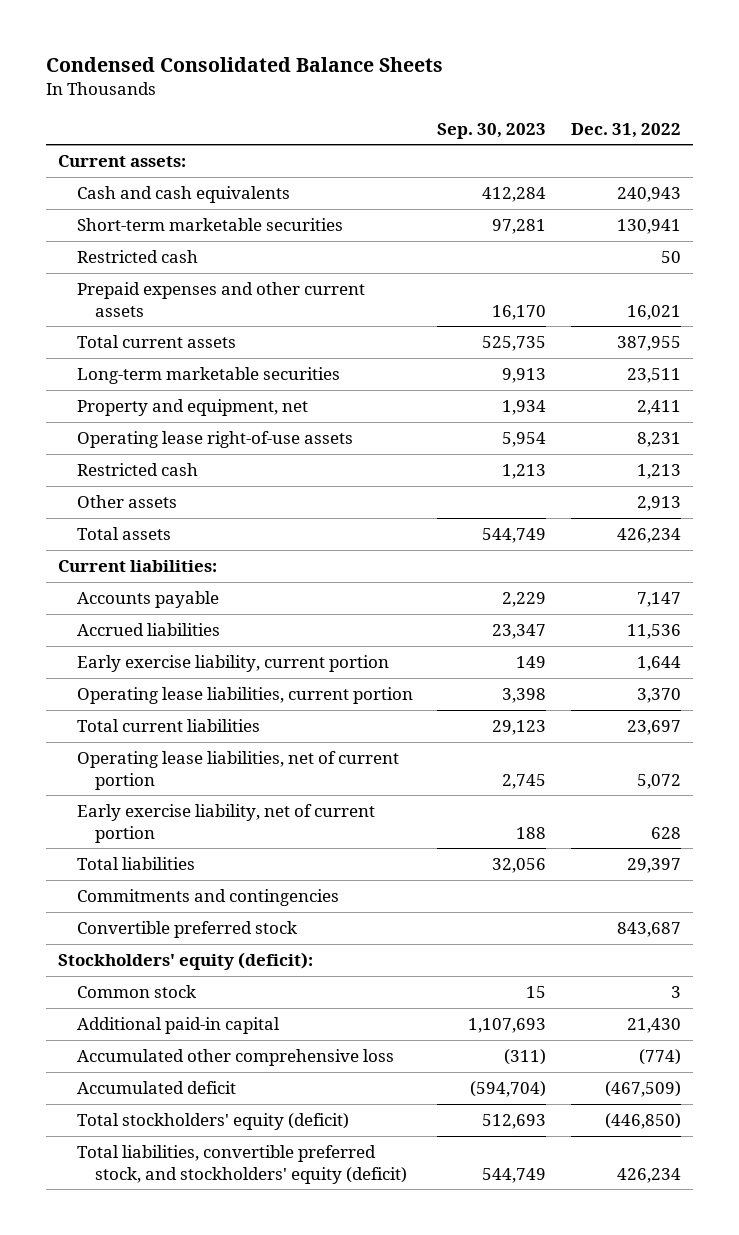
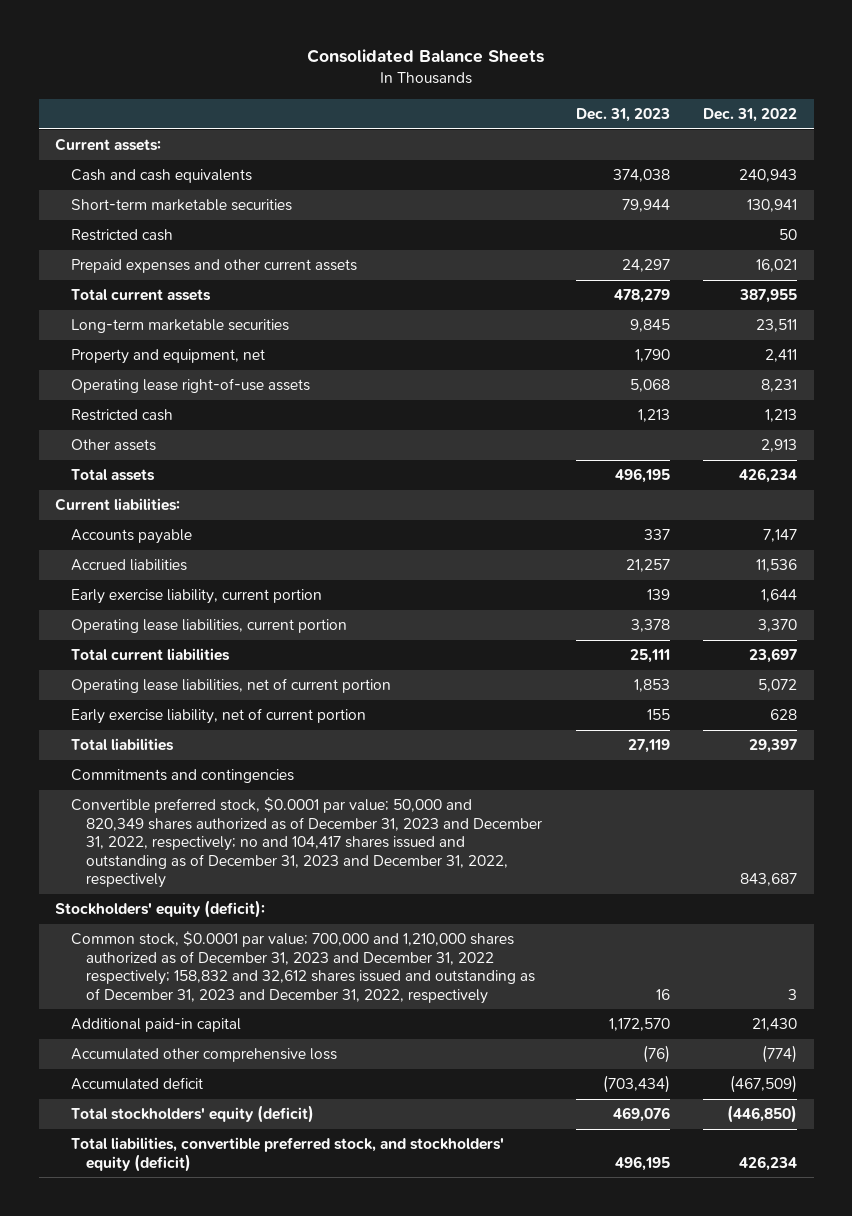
[45,57,443,73] Condensed Consolidated Balance Sheets -> [307,49,545,64] Consolidated Balance Sheets
[437,122,547,139] Sep. 30, 2023 -> none
none -> [575,107,670,122] Dec. 31, 2023
[76,920,297,938] Convertible preferred stock -> [70,797,543,889] Convertible preferred stock, $0.0001 par value; 50,000 and 820,349 shares authorized as of December 31, 2023 and December 31, 2022, respectively; no and 104,417 shares issued and outstanding as of December 31, 2023 and December 31, 2022, respectively
[76,984,196,998] Common stock -> [70,931,536,1004] Common stock, $0.0001 par value; 700,000 and 1,210,000 shares authorized as of December 31, 2023 and December 31, 2022 respectively; 158,832 and 32,612 shares issued and outstanding as of December 31, 2023 and December 31, 2022, respectively

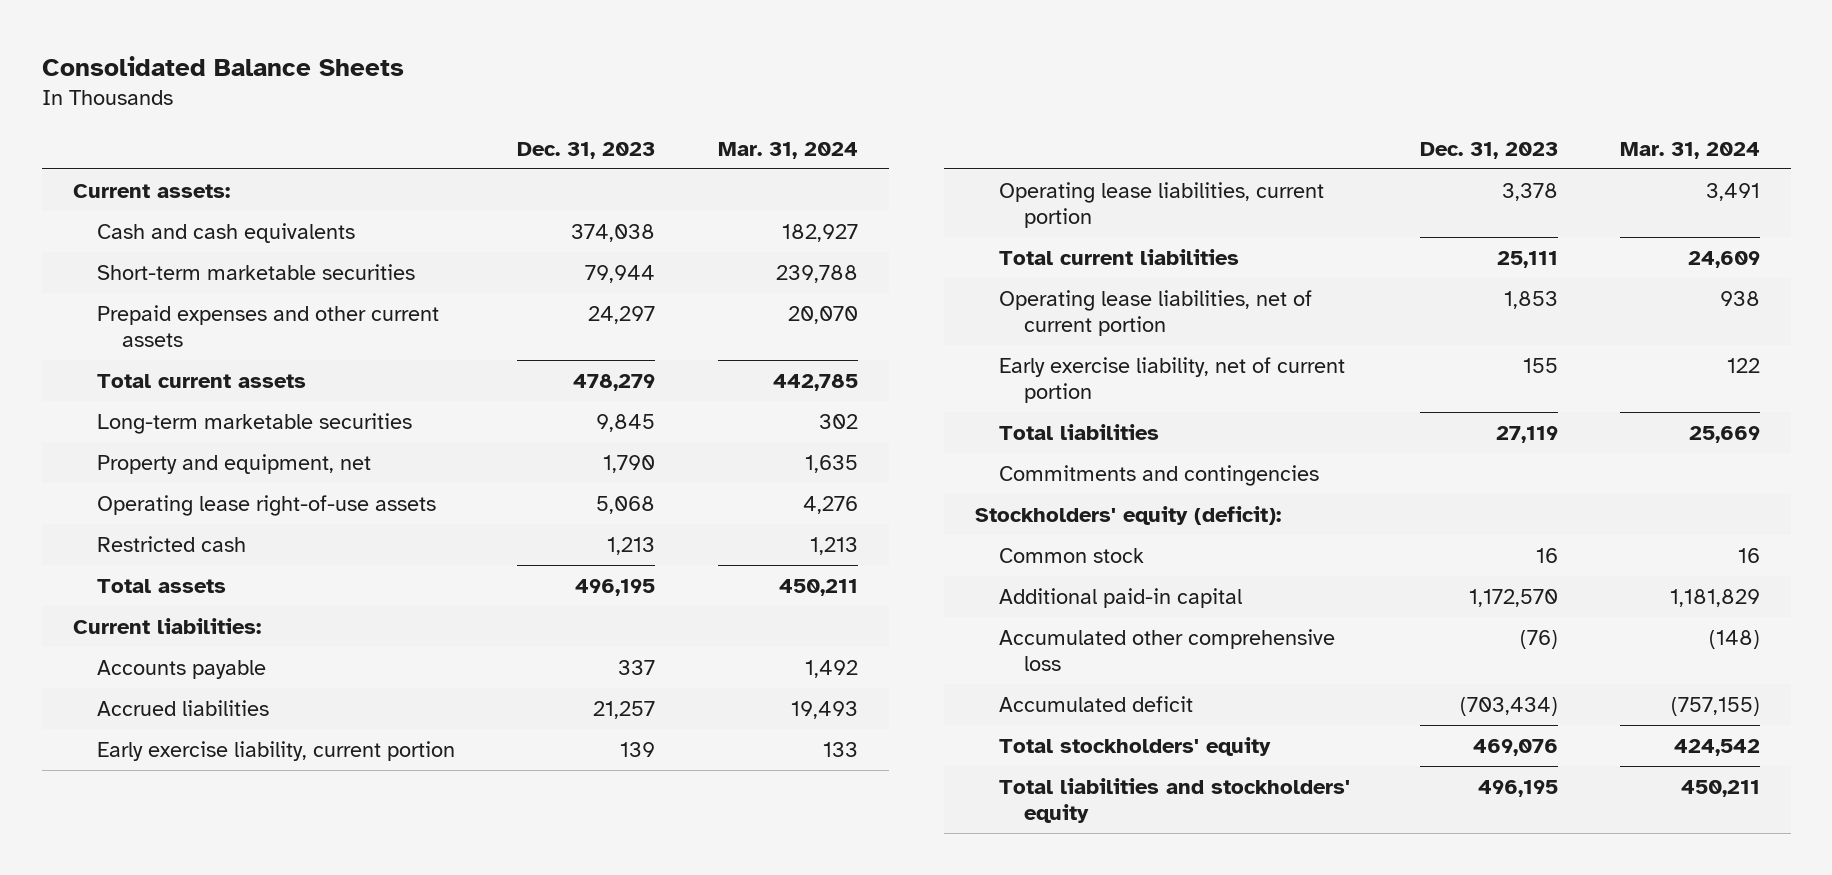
[703,107,798,122] Dec. 31, 2022 -> none
none -> [717,141,858,159] Mar. 31, 2024
[70,229,173,242] Restricted cash -> none
[70,439,156,452] Other assets -> none
[70,797,543,889] Convertible preferred stock, $0.0001 par value; 50,000 and 820,349 shares authorized as of December 31, 2023 and December 31, 2022, respectively; no and 104,417 shares issued and outstanding as of December 31, 2023 and December 31, 2022, respectively -> none
[70,931,536,1004] Common stock, $0.0001 par value; 700,000 and 1,210,000 shares authorized as of December 31, 2023 and December 31, 2022 respectively; 158,832 and 32,612 shares issued and outstanding as of December 31, 2023 and December 31, 2022, respectively -> [999,548,1145,564] Common stock
[70,1105,314,1124] Total stockholders' equity (deficit) -> [999,737,1272,757] Total stockholders' equity
[70,1137,504,1172] Total liabilities, convertible preferred stock, and stockholders' equity (deficit) -> [999,778,1351,824] Total liabilities and stockholders' equity

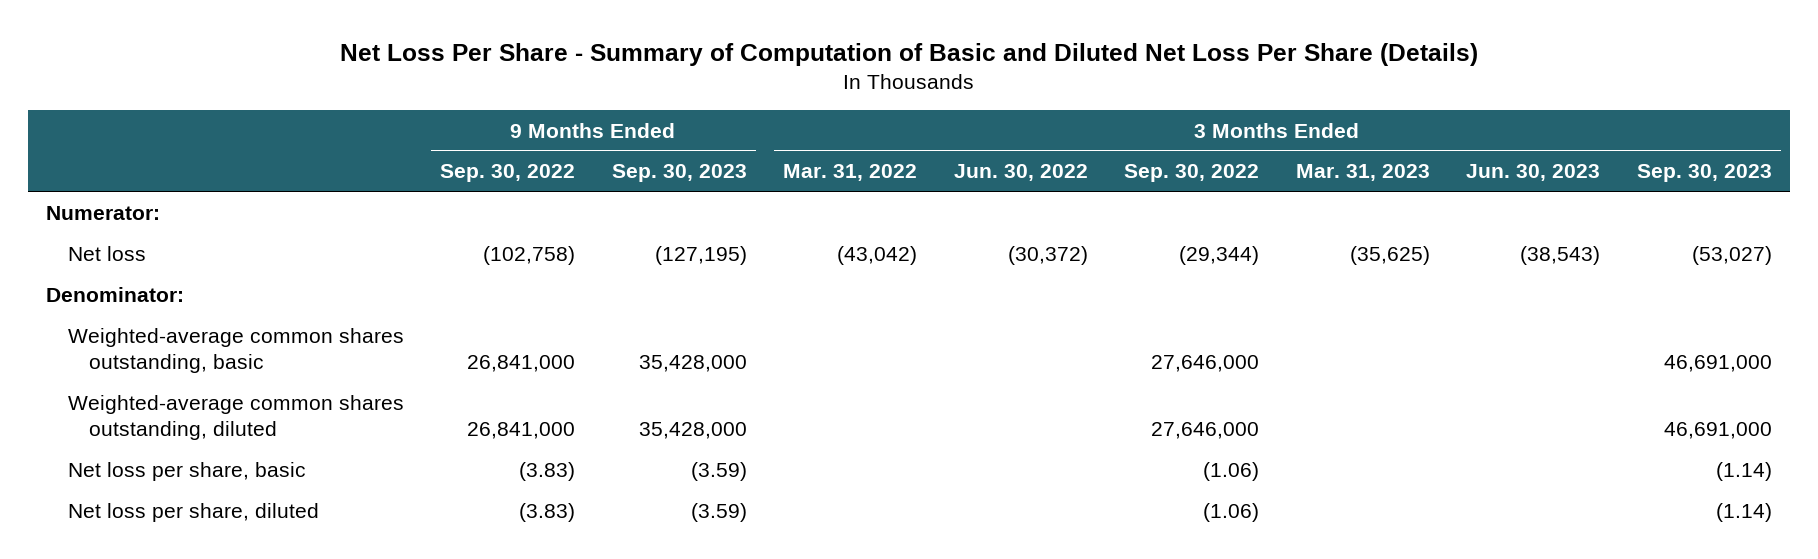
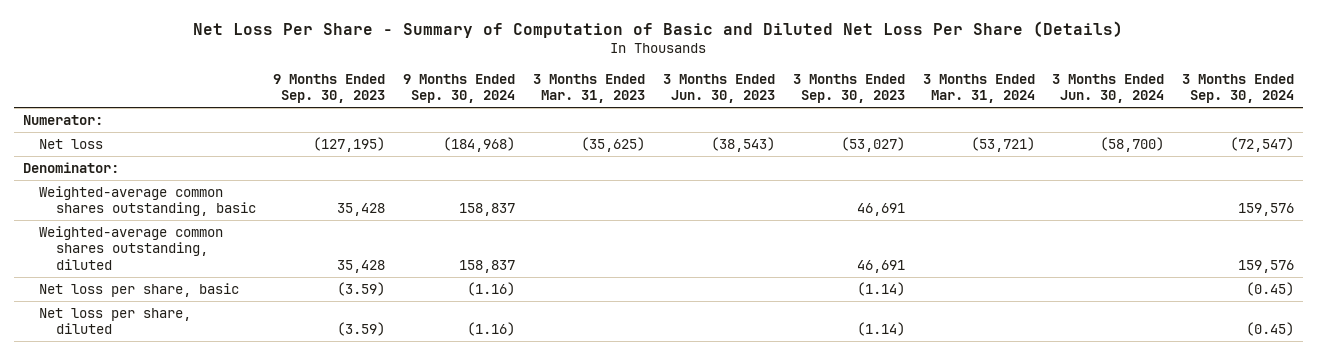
[440,164,576,183] Sep. 30, 2022 -> none
[783,164,918,182] Mar. 31, 2022 -> none
[953,164,1088,182] Jun. 30, 2022 -> none
[1124,164,1260,183] Sep. 30, 2022 -> none
none -> [403,73,516,104] 9 Months Ended Sep. 30, 2024
none -> [922,73,1035,104] 3 Months Ended Mar. 31, 2024
none -> [1052,73,1165,104] 3 Months Ended Jun. 30, 2024
none -> [1182,73,1295,104] 3 Months Ended Sep. 30, 2024
[638,354,747,372] 35,428,000 -> [337,203,386,217] 35,428
[1663,354,1772,372] 46,691,000 -> [856,203,905,217] 46,691
[638,421,747,439] 35,428,000 -> [337,259,386,273] 35,428
[1663,421,1772,439] 46,691,000 -> [856,259,905,273] 46,691

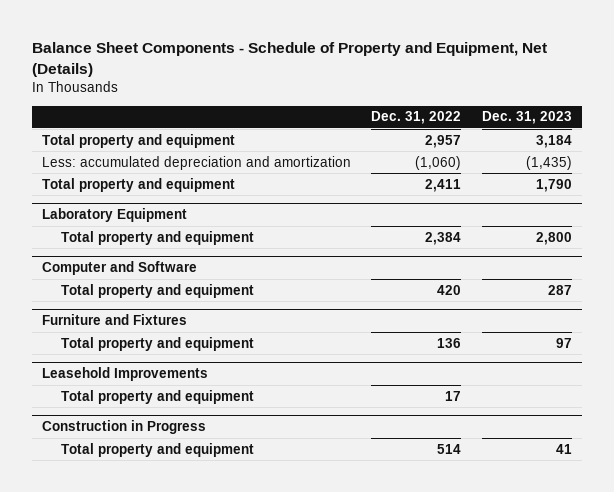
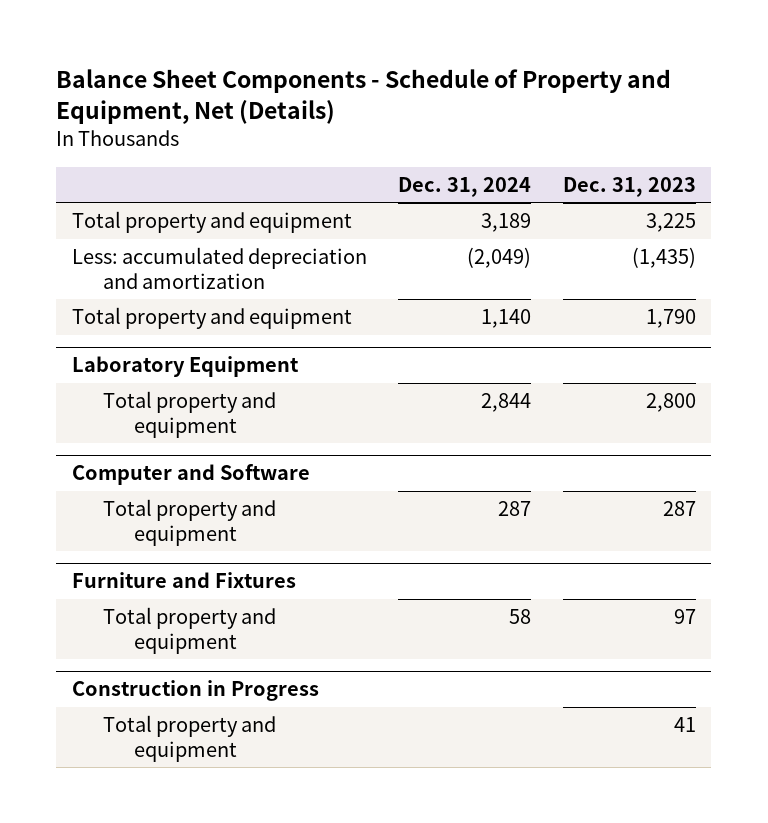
[371,111,462,125] Dec. 31, 2022 -> none
none -> [398,176,532,197] Dec. 31, 2024
[535,134,572,148] 3,184 -> [645,213,696,233] 3,225
[41,367,208,382] Leasehold Improvements -> none
[60,389,254,404] Total property and equipment -> none

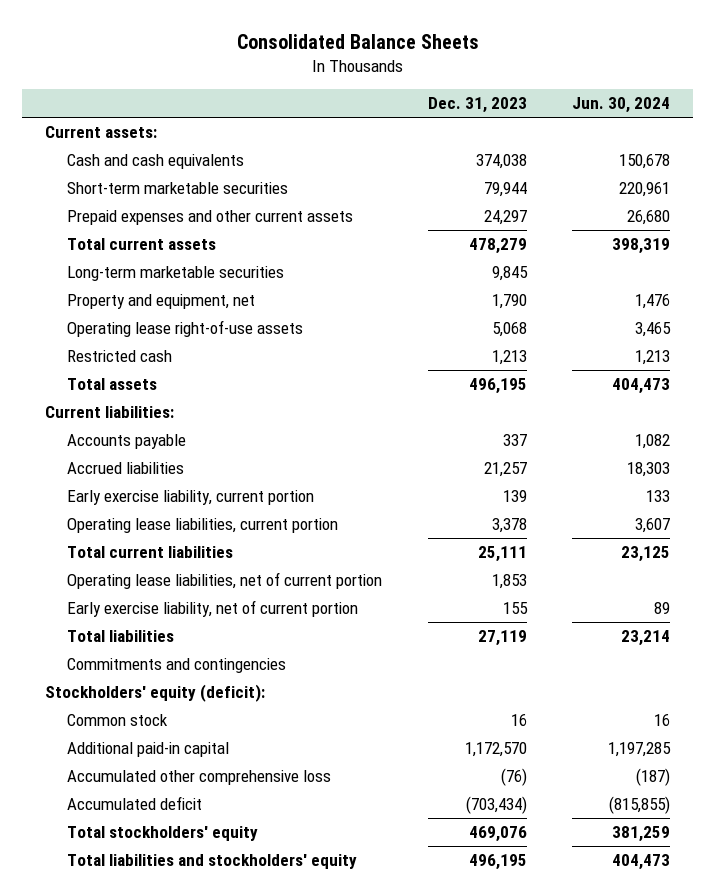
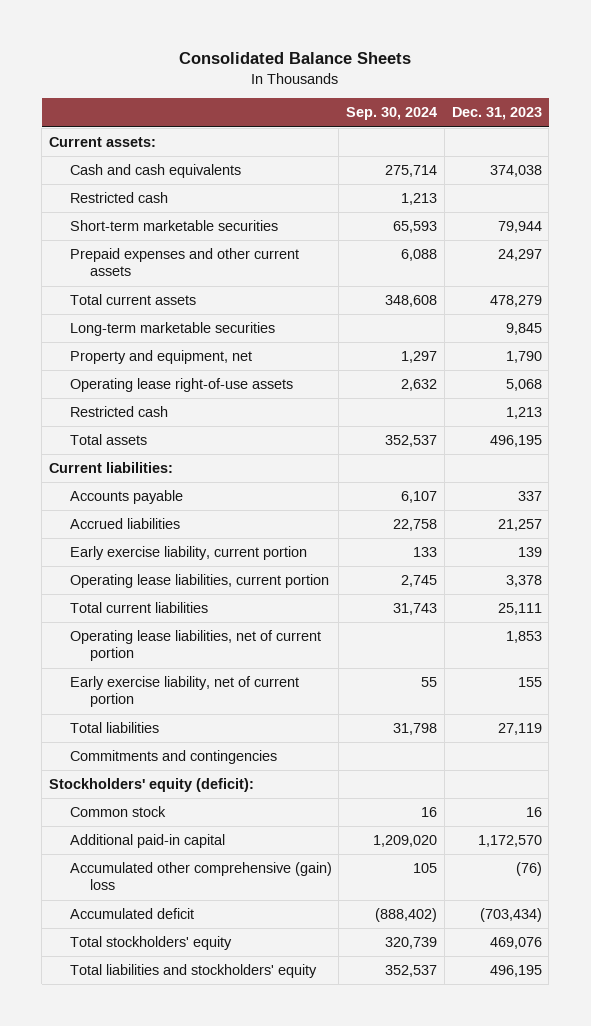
[572,97,671,114] Jun. 30, 2024 -> none
none -> [346,107,438,121] Sep. 30, 2024
none -> [69,192,168,204] Restricted cash
[66,770,331,786] Accumulated other comprehensive loss -> [69,862,332,891] Accumulated other comprehensive (gain) loss

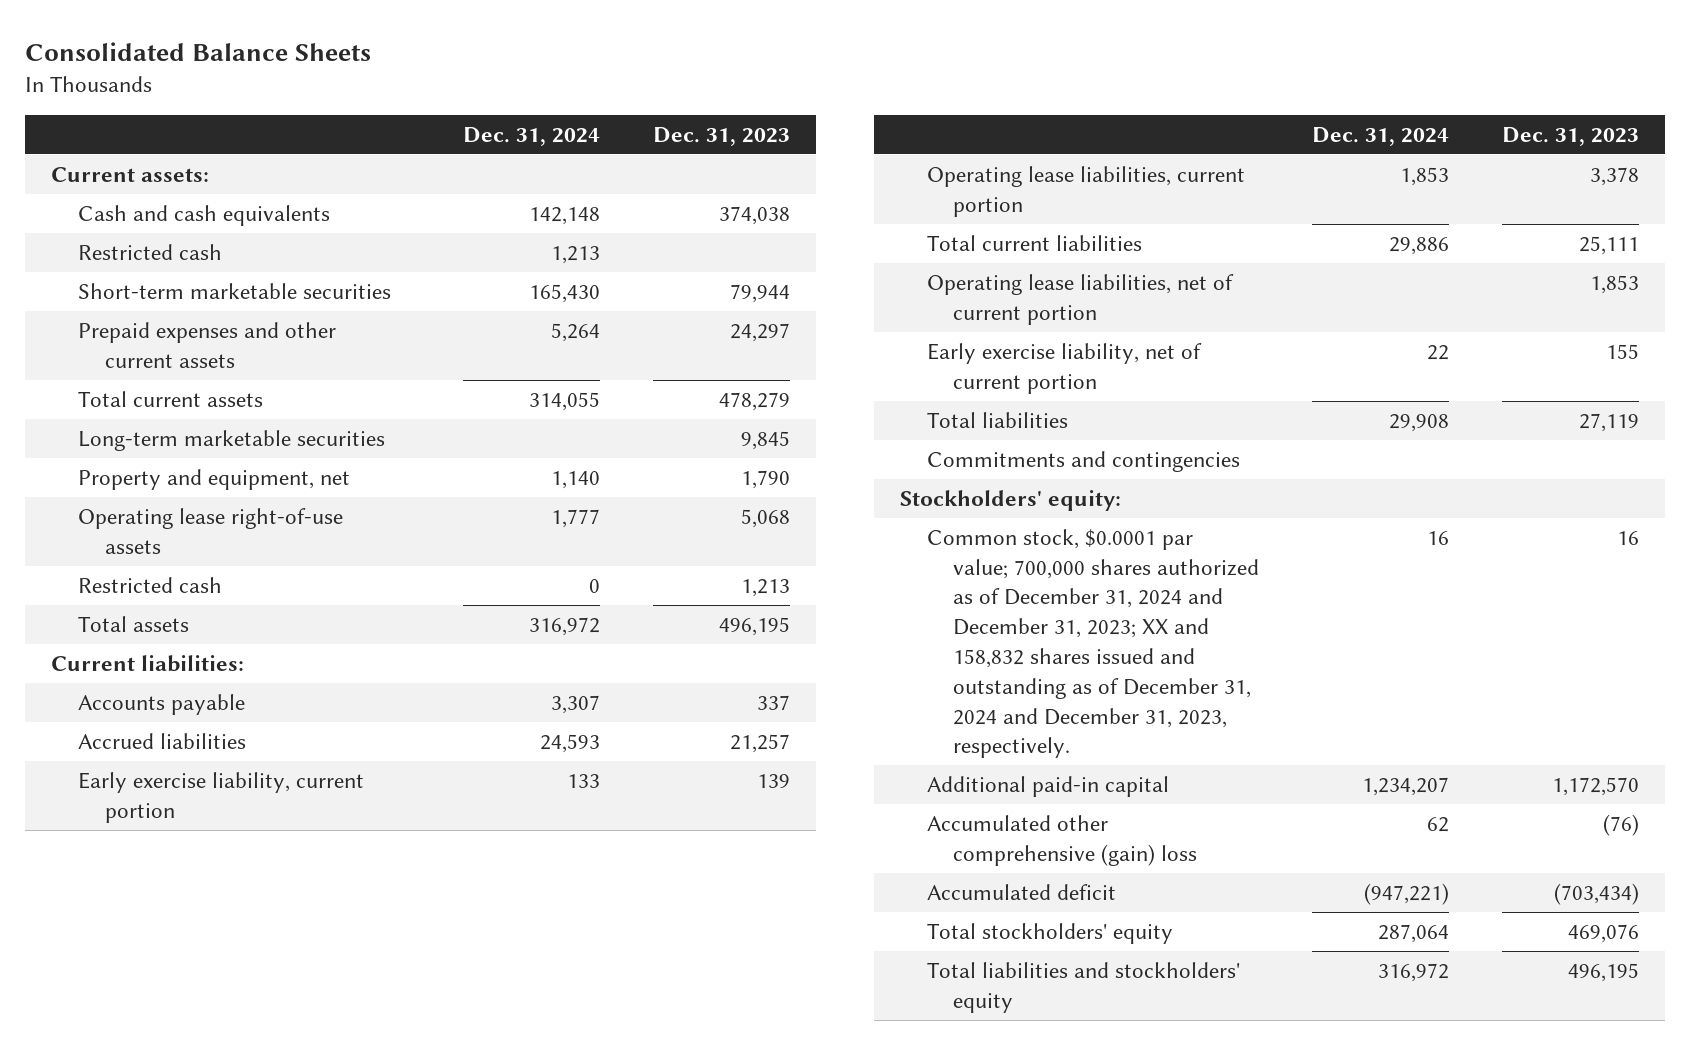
[346,107,438,121] Sep. 30, 2024 -> none
none -> [463,126,601,146] Dec. 31, 2024
[49,778,255,793] Stockholders' equity (deficit): -> [900,489,1122,511] Stockholders' equity:
[69,806,166,818] Common stock -> [926,528,1260,759] Common stock, $0.0001 par value; 700,000 shares authorized as of December 31, 2024 and December 31, 2023; XX and 158,832 shares issued and outstanding as of December 31, 2024 and December 31, 2023, respectively.

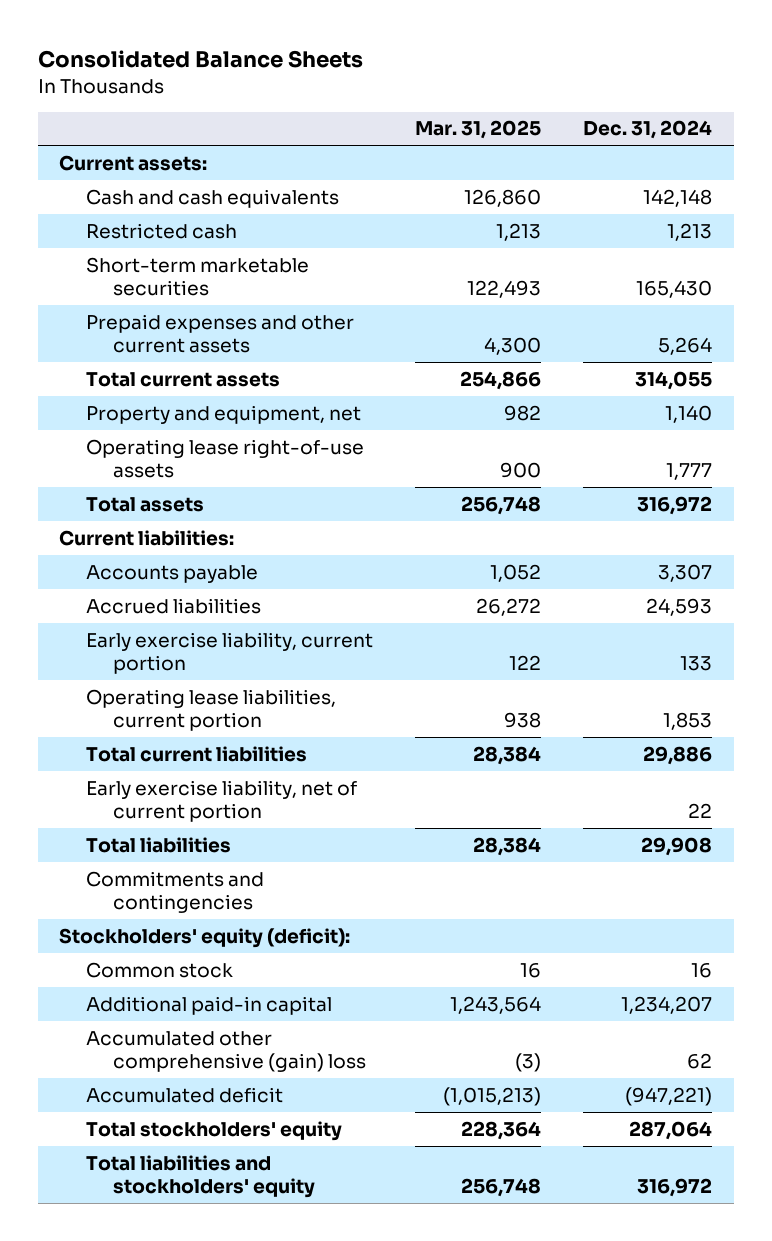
[653,126,791,146] Dec. 31, 2023 -> none
none -> [415,120,542,140] Mar. 31, 2025
[78,429,386,451] Long-term marketable securities -> none
[78,576,223,593] Restricted cash -> none
[926,273,1234,325] Operating lease liabilities, net of current portion -> none
[900,489,1122,511] Stockholders' equity: -> [59,927,351,948] Stockholders' equity (deficit):
[926,528,1260,759] Common stock, $0.0001 par value; 700,000 shares authorized as of December 31, 2024 and December 31, 2023; XX and 158,832 shares issued and outstanding as of December 31, 2024 and December 31, 2023, respectively. -> [86,961,234,978] Common stock

